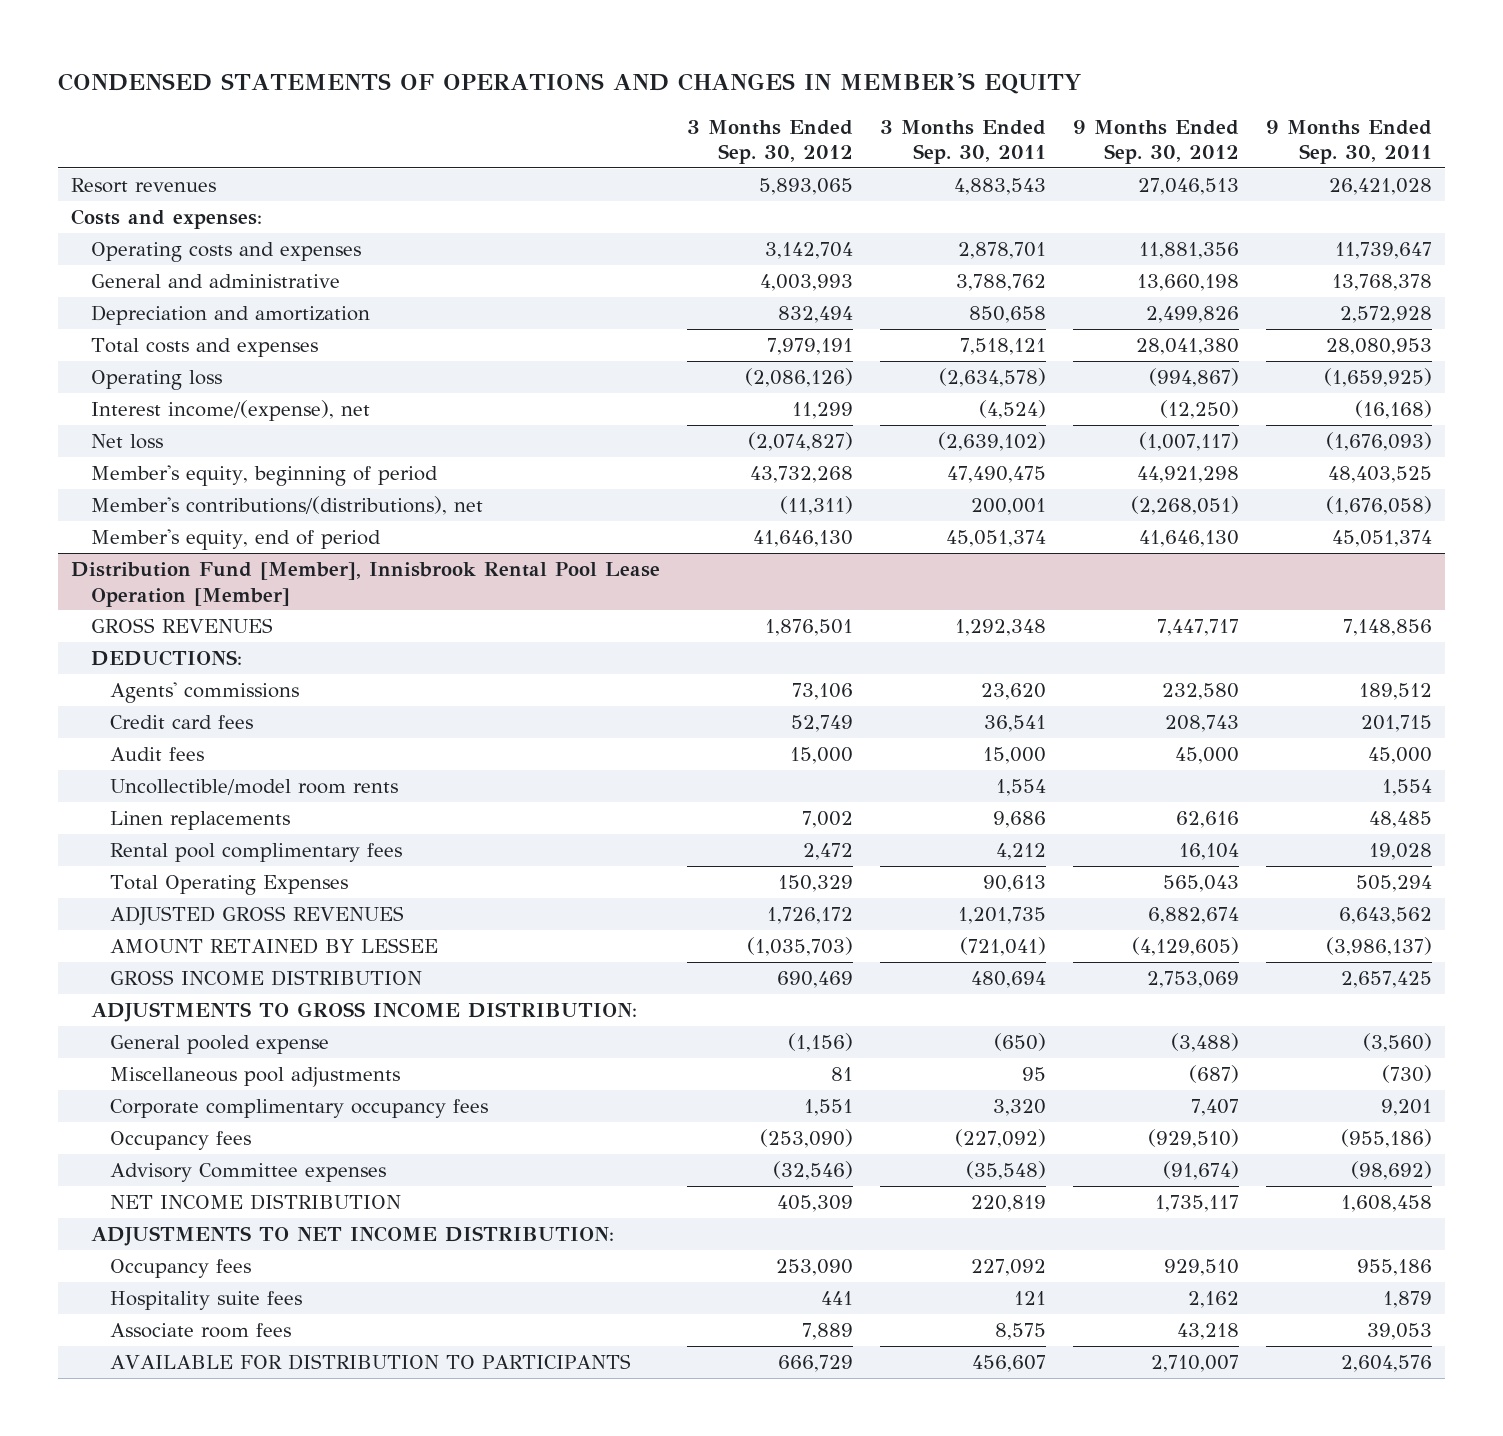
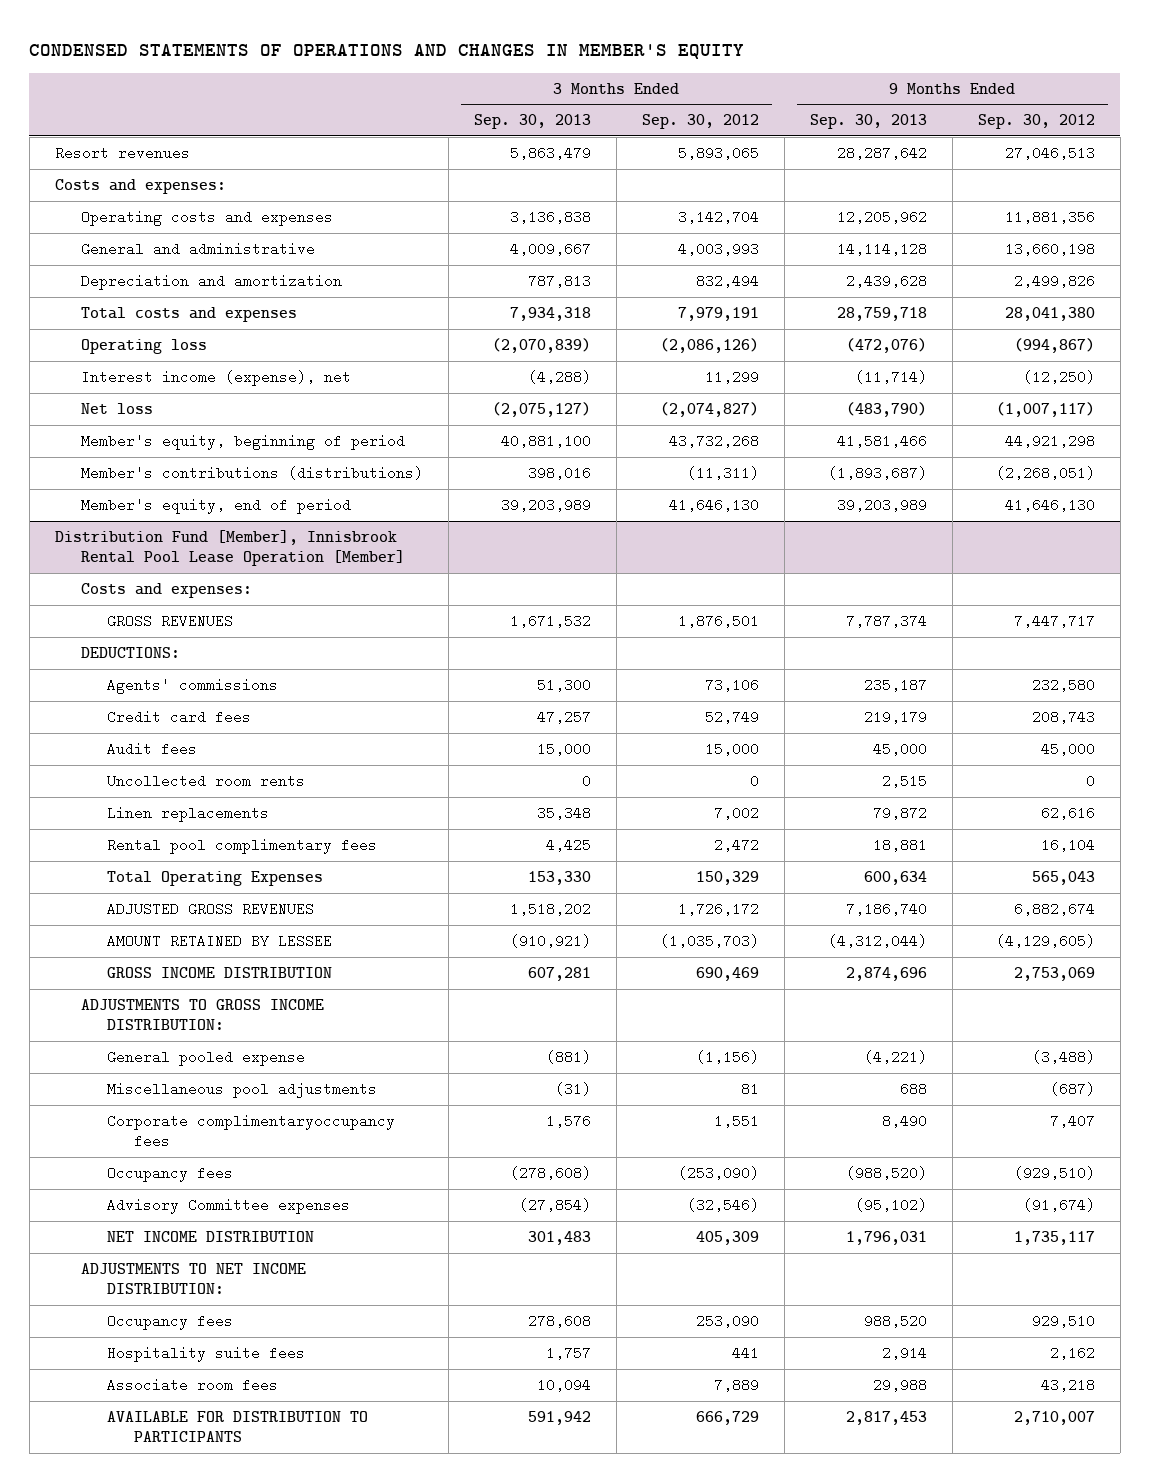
[880,119,1047,165] 3 Months Ended Sep. 30, 2011 -> none
[1265,119,1432,165] 9 Months Ended Sep. 30, 2011 -> none
none -> [473,114,591,130] Sep. 30, 2013
none -> [809,114,927,130] Sep. 30, 2013
[90,400,370,422] Interest income/(expense), net -> [80,370,351,387] Interest income (expense), net
[90,496,483,516] Member's contributions/(distributions), net -> [80,466,423,481] Member's contributions (distributions)
none -> [80,583,252,599] Costs and expenses:
[110,779,399,796] Uncollectible/model room rents -> none
none -> [107,774,306,789] Uncollected room rents
[110,1099,489,1119] Corporate complimentary occupancy fees -> [107,1114,396,1149] Corporate complimentaryoccupancy fees

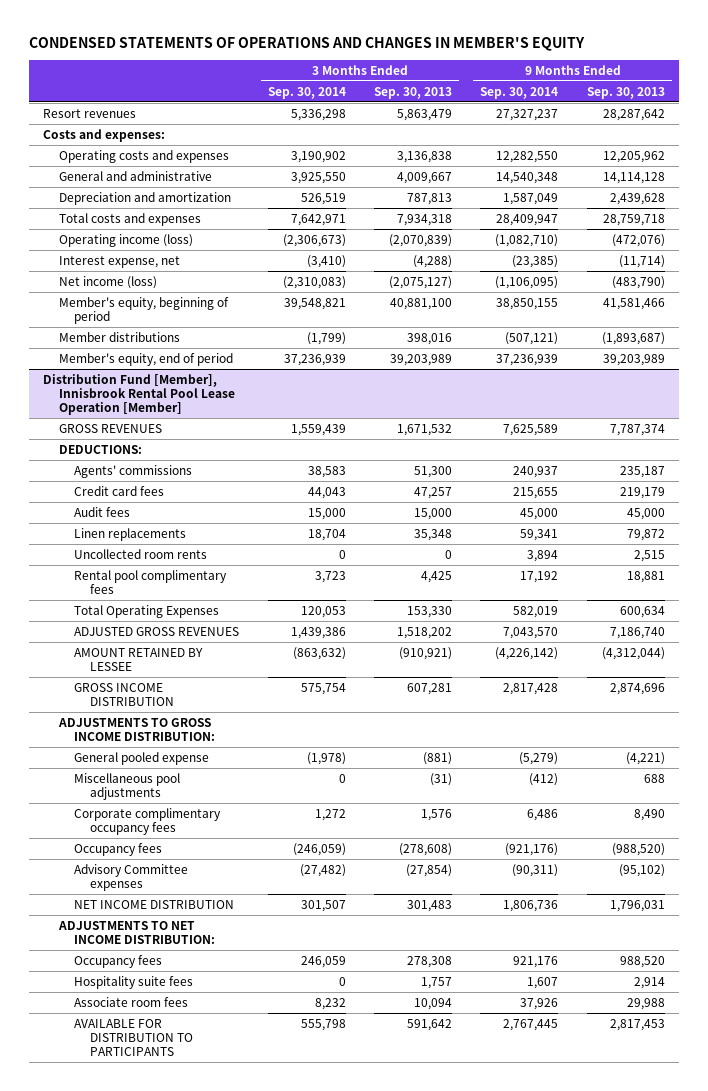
[641,114,759,130] Sep. 30, 2012 -> none
[977,114,1095,130] Sep. 30, 2012 -> none
none -> [267,86,346,99] Sep. 30, 2014
none -> [480,86,559,99] Sep. 30, 2014
[80,339,207,355] Operating loss -> [58,233,193,247] Operating income (loss)
[80,370,351,387] Interest income (expense), net -> [58,255,180,268] Interest expense, net
[80,403,153,415] Net loss -> [58,275,157,289] Net income (loss)
[80,466,423,481] Member's contributions (distributions) -> [58,331,180,342] Member distributions
[80,583,252,599] Costs and expenses: -> none
[107,774,306,789] Uncollected room rents -> [74,548,208,559] Uncollected room rents
[107,1114,396,1149] Corporate complimentaryoccupancy fees -> [74,807,222,835] Corporate complimentary occupancy fees
[527,1314,591,1329] 278,608 -> [407,955,453,968] 278,308
[527,1411,591,1426] 591,942 -> [407,1018,453,1031] 591,642

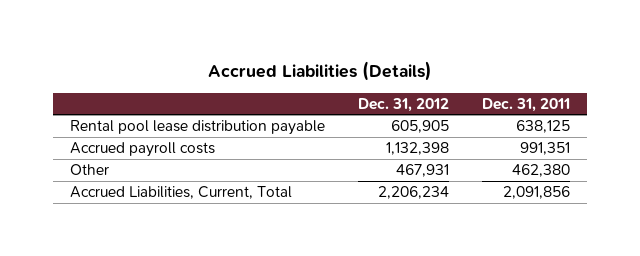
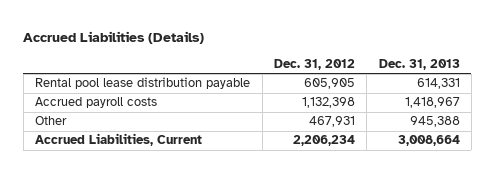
[482,97,571,112] Dec. 31, 2011 -> none
none -> [378,59,460,71] Dec. 31, 2013
[70,186,293,200] Accrued Liabilities, Current, Total -> [35,133,203,147] Accrued Liabilities, Current

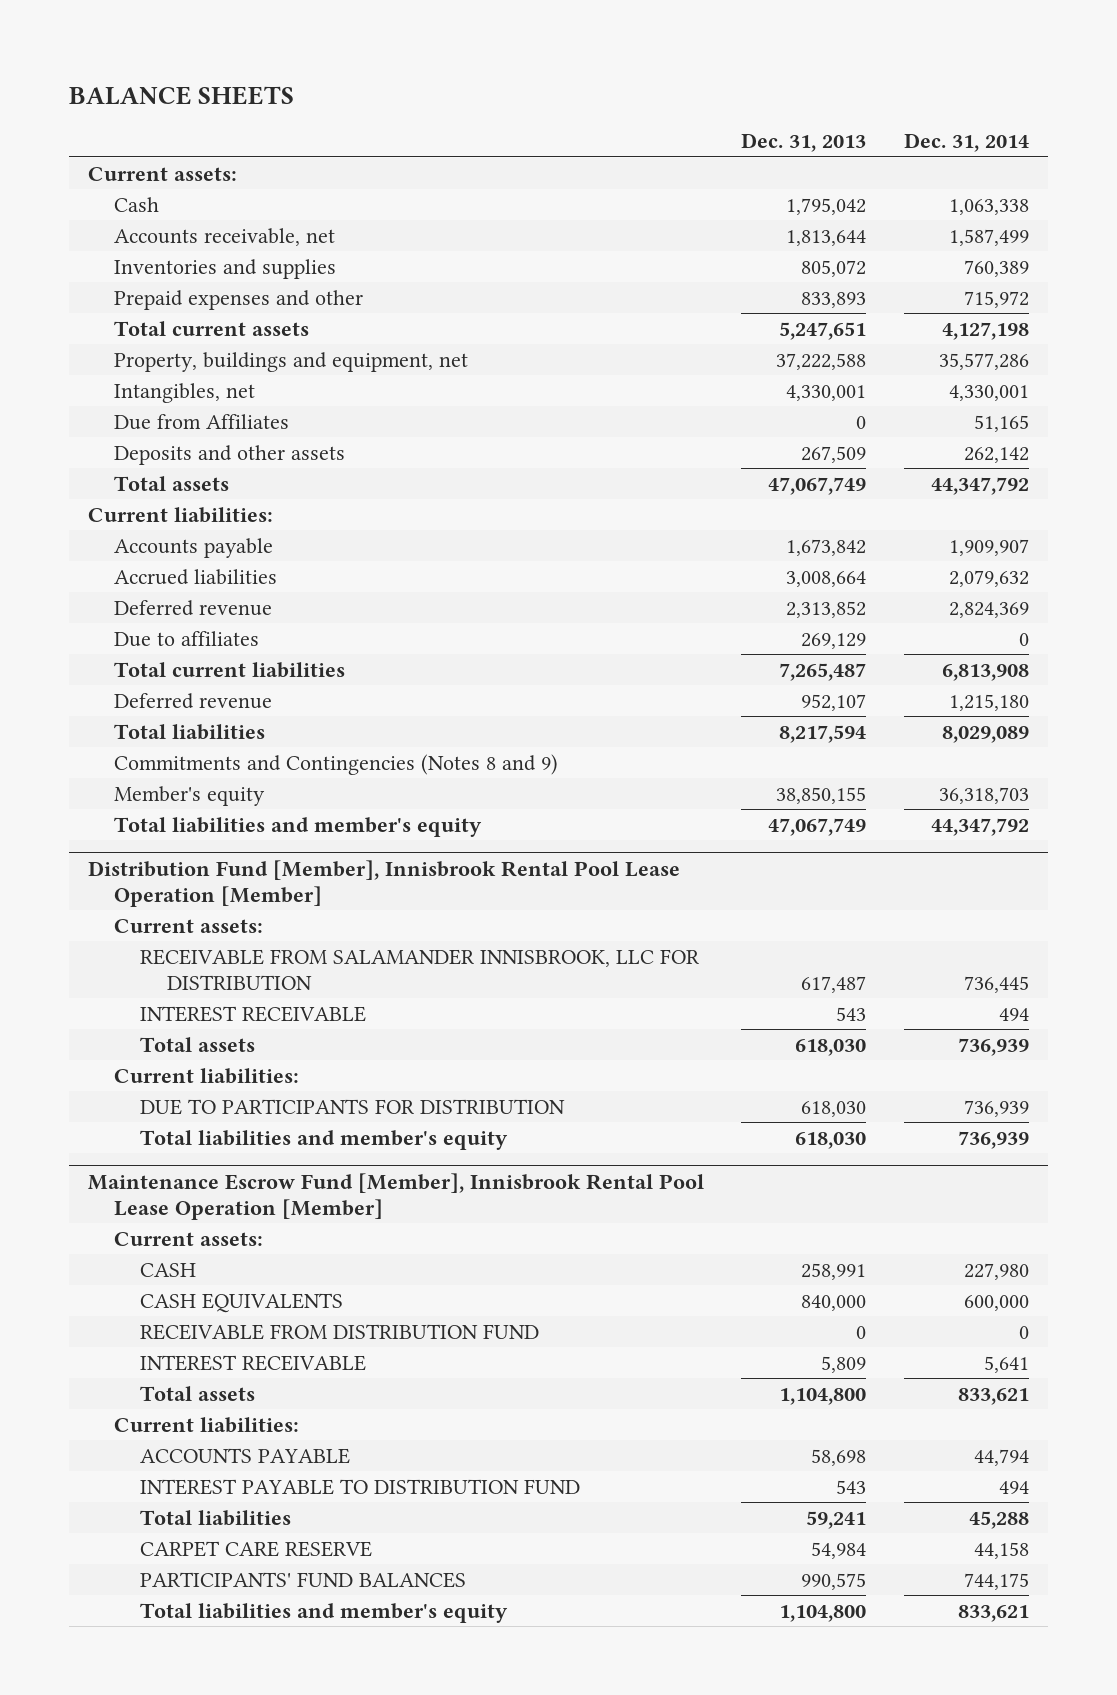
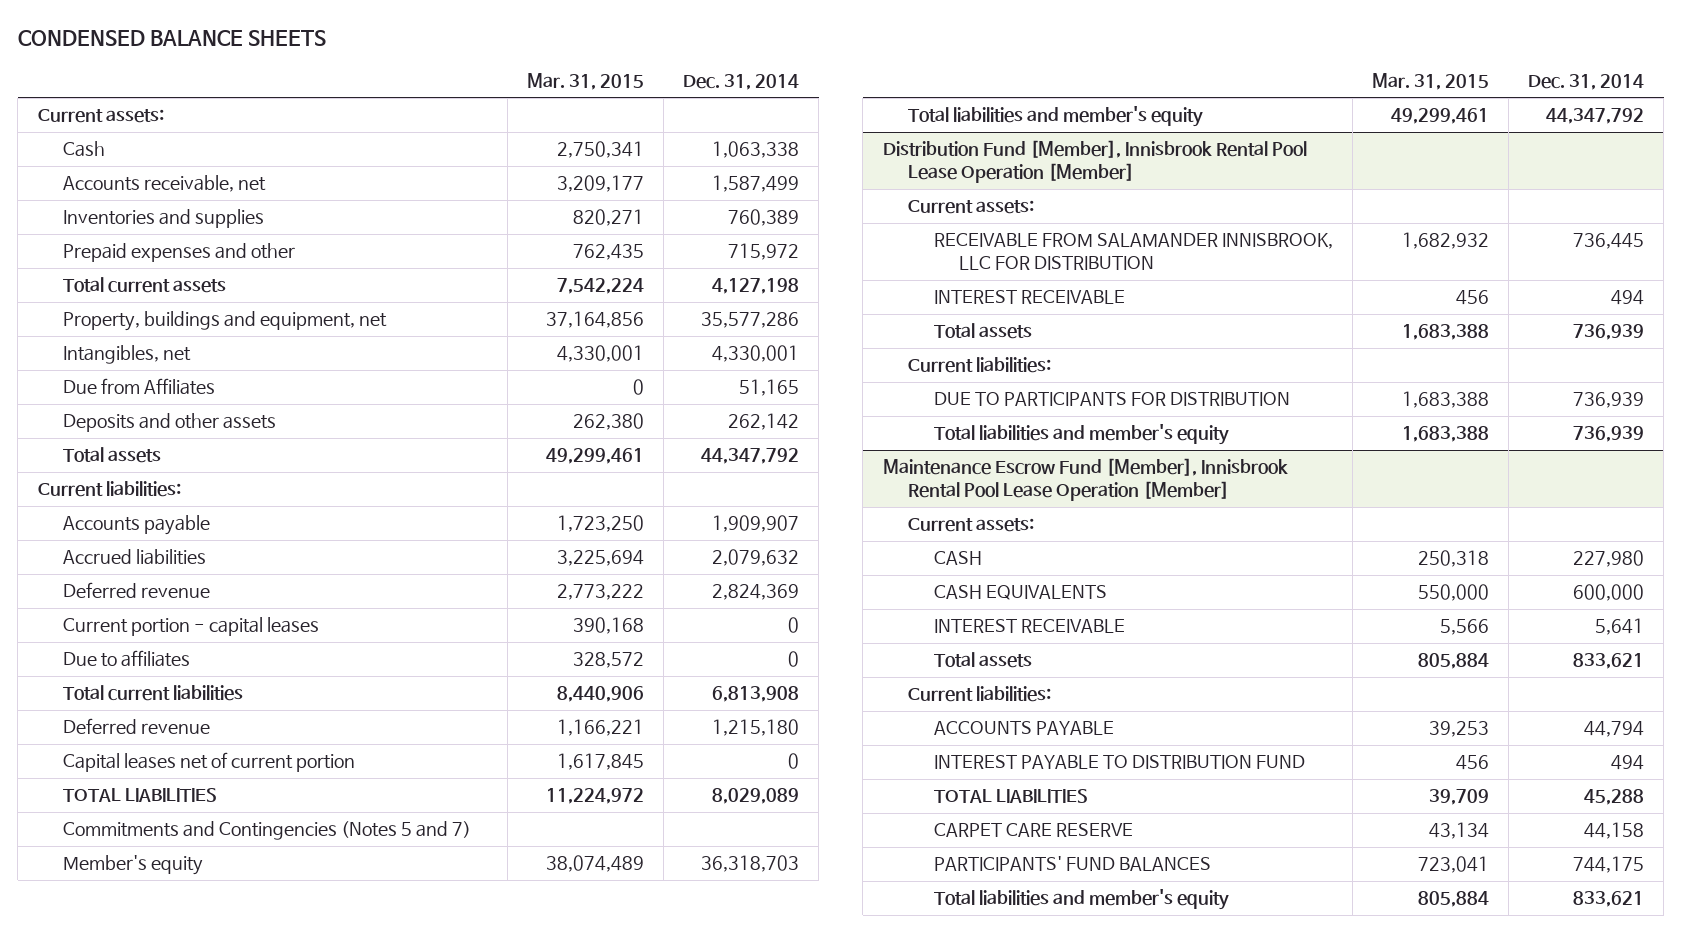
[69,85,295,105] BALANCE SHEETS -> [17,30,326,47] CONDENSED BALANCE SHEETS
[741,133,867,153] Dec. 31, 2013 -> none
none -> [526,72,644,90] Mar. 31, 2015
none -> [63,617,320,637] Current portion - capital leases
none -> [63,752,356,773] Capital leases net of current portion
[114,723,266,740] Total liabilities -> [63,788,218,803] TOTAL LIABILITIES
[114,753,559,775] Commitments and Contingencies (Notes 8 and 9) -> [63,821,472,841] Commitments and Contingencies (Notes 5 and 7)
[140,1323,540,1340] RECEIVABLE FROM DISTRIBUTION FUND -> none
[140,1509,292,1526] Total liabilities -> [933,789,1088,804] TOTAL LIABILITIES

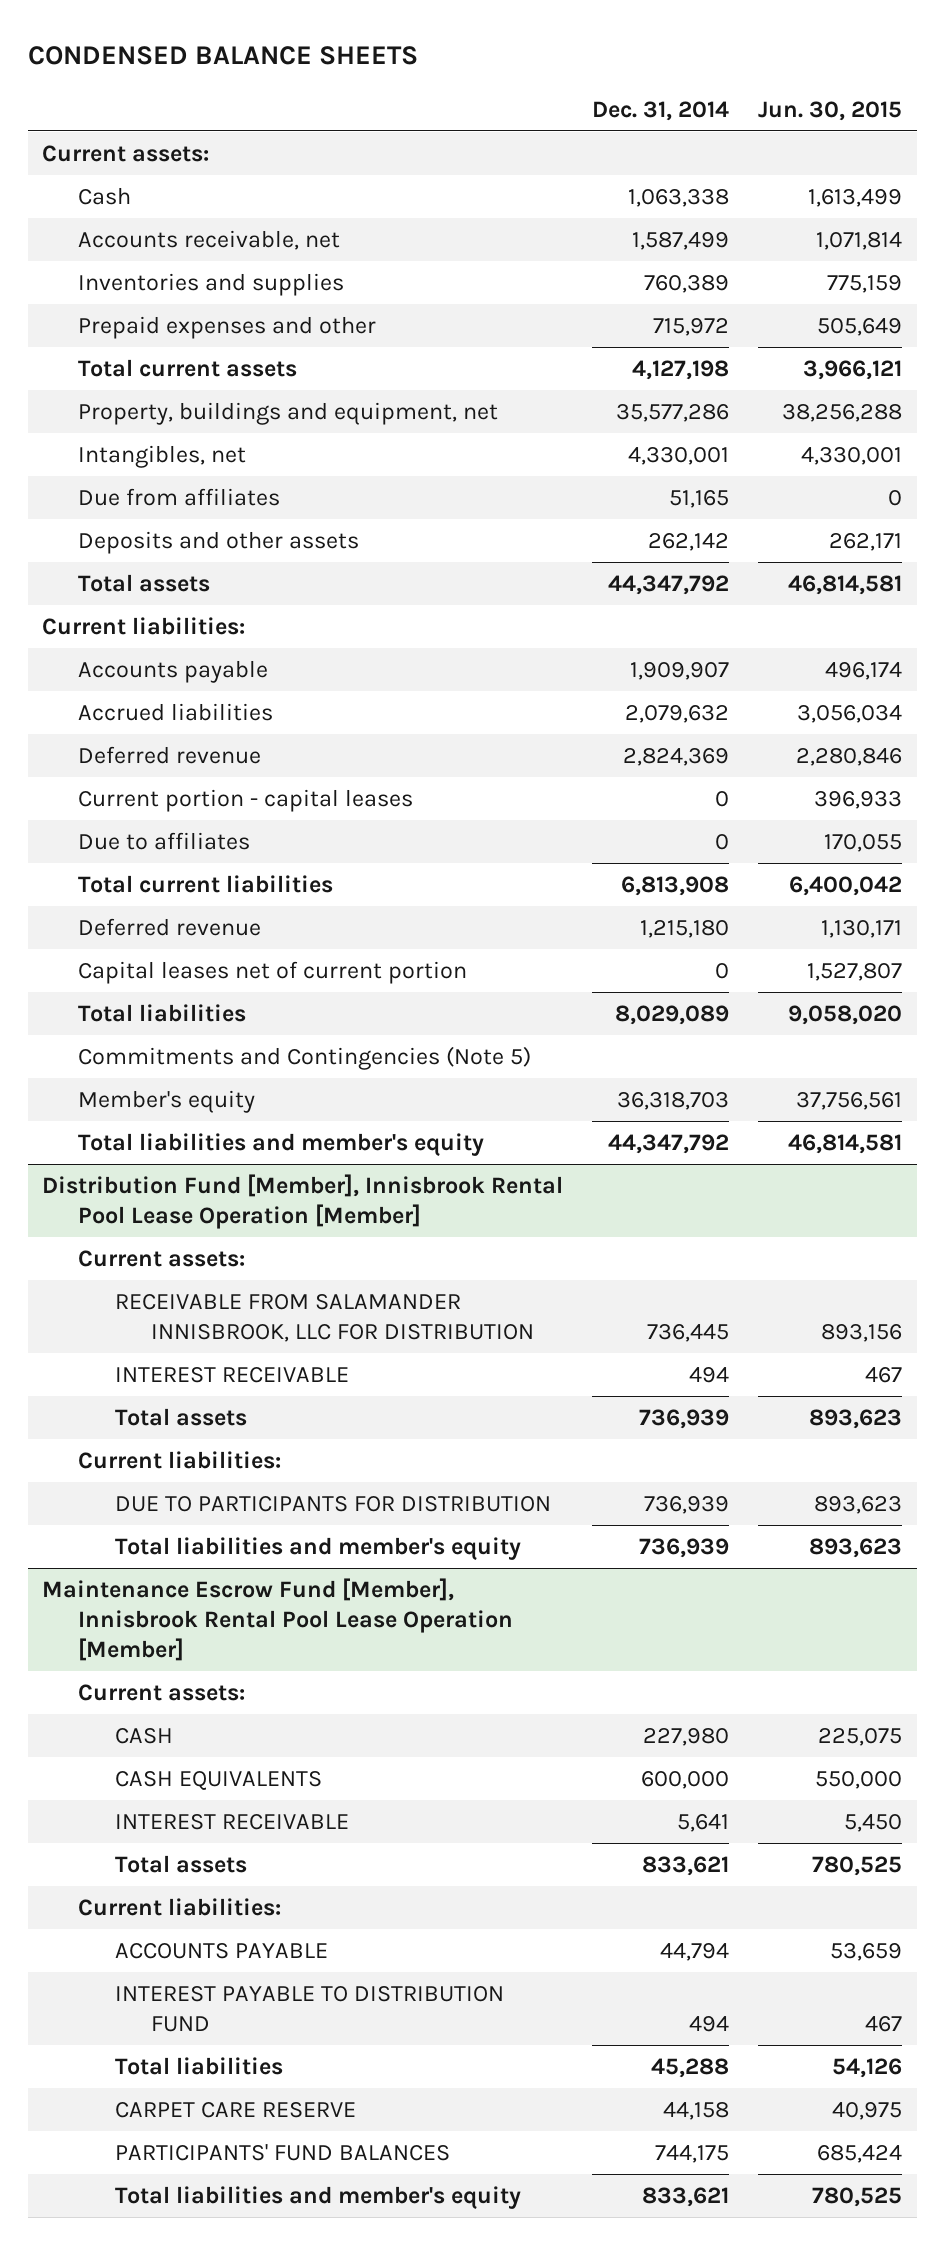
[526,72,644,90] Mar. 31, 2015 -> none
none -> [758,100,903,121] Jun. 30, 2015
[63,378,216,396] Due from Affiliates -> [78,487,281,506] Due from affiliates
[63,788,218,803] TOTAL LIABILITIES -> [78,1003,247,1022] Total liabilities
[63,821,472,841] Commitments and Contingencies (Notes 5 and 7) -> [78,1045,532,1070] Commitments and Contingencies (Note 5)
[933,789,1088,804] TOTAL LIABILITIES -> [114,2056,283,2075] Total liabilities

